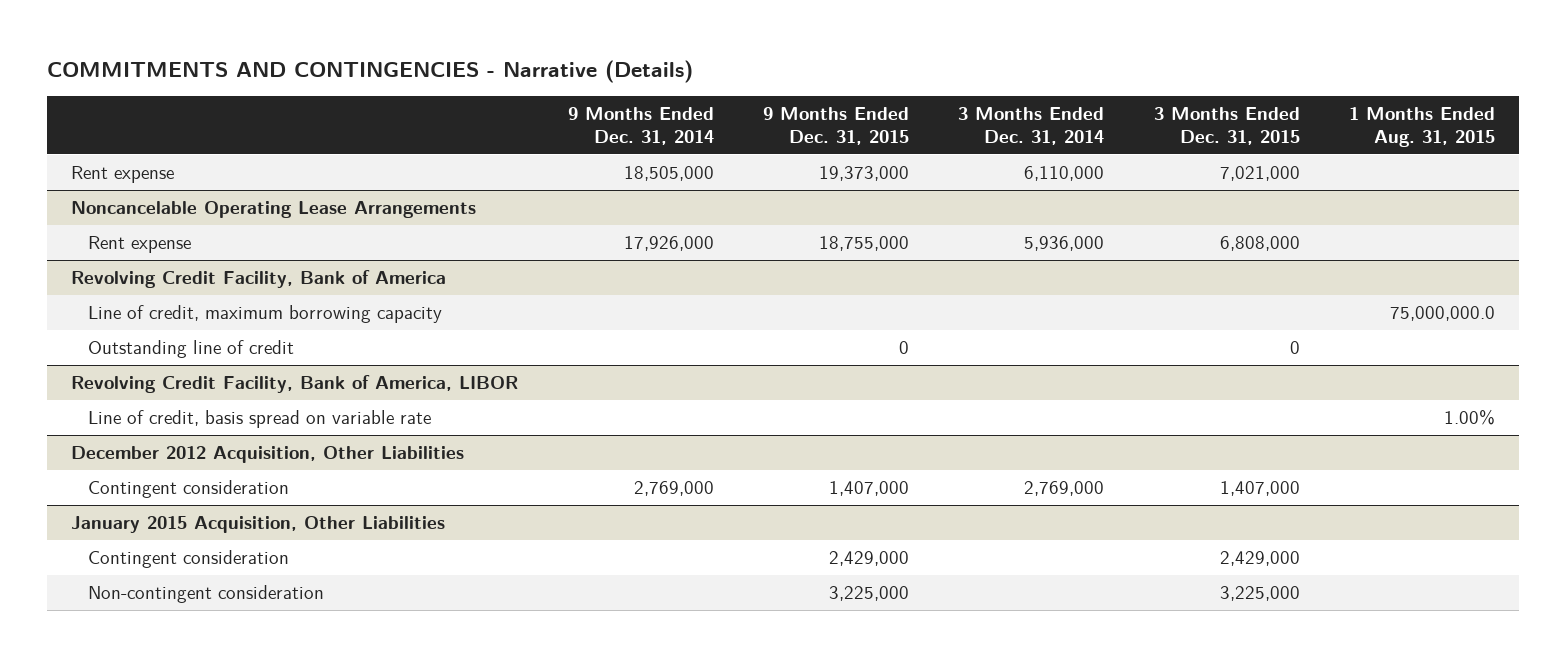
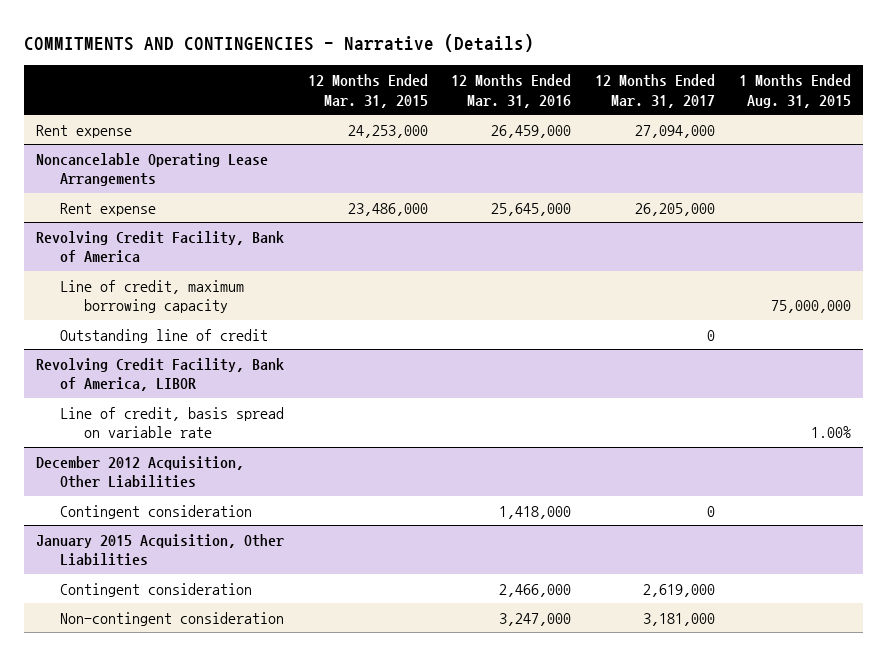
[567,107,714,145] 9 Months Ended Dec. 31, 2014 -> none
[763,107,910,145] 9 Months Ended Dec. 31, 2015 -> none
[958,107,1105,145] 3 Months Ended Dec. 31, 2014 -> none
[1153,107,1300,145] 3 Months Ended Dec. 31, 2015 -> none
none -> [307,74,428,108] 12 Months Ended Mar. 31, 2015
none -> [451,74,572,108] 12 Months Ended Mar. 31, 2016
none -> [595,74,716,108] 12 Months Ended Mar. 31, 2017
[1389,306,1495,322] 75,000,000.0 -> [770,300,851,314] 75,000,000

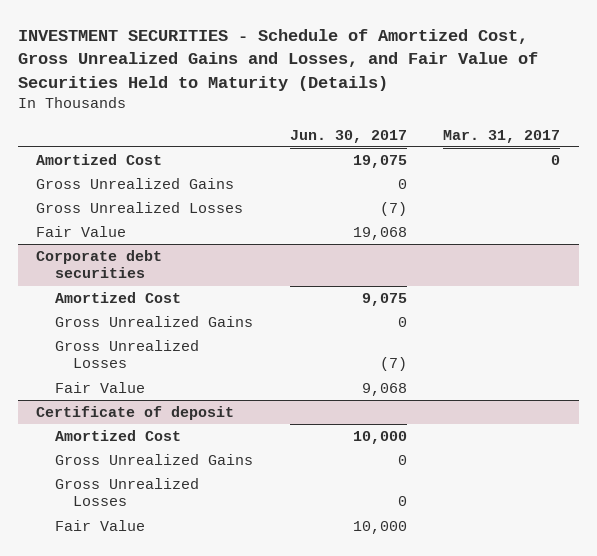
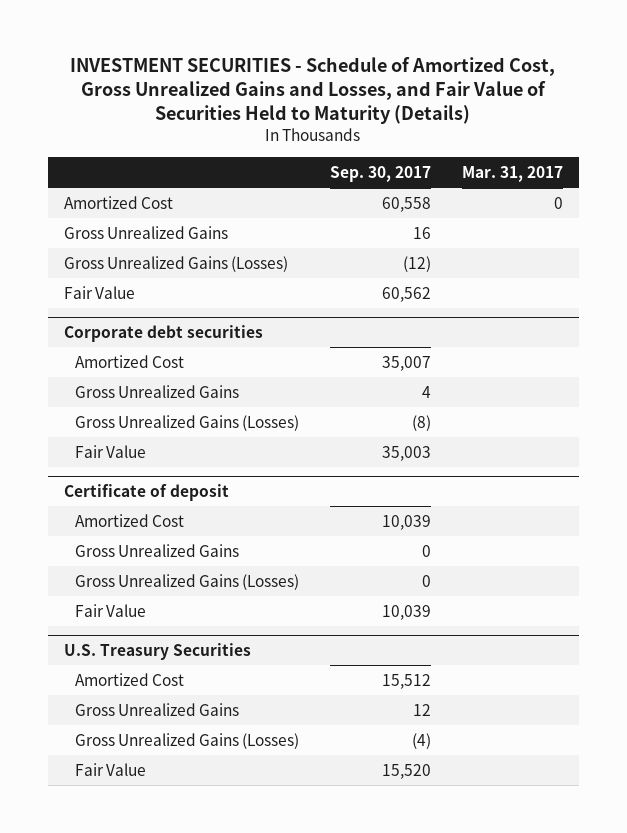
[289,129,407,143] Jun. 30, 2017 -> none
none -> [329,165,431,182] Sep. 30, 2017
[36,201,244,213] Gross Unrealized Losses -> [63,255,288,272] Gross Unrealized Gains (Losses)
[54,339,199,369] Gross Unrealized Losses -> [74,414,299,431] Gross Unrealized Gains (Losses)
[54,477,199,507] Gross Unrealized Losses -> [74,573,299,590] Gross Unrealized Gains (Losses)
none -> [63,642,251,660] U.S. Treasury Securities
none -> [74,672,184,686] Amortized Cost
none -> [74,702,239,716] Gross Unrealized Gains
none -> [74,732,299,749] Gross Unrealized Gains (Losses)
none -> [74,762,146,776] Fair Value

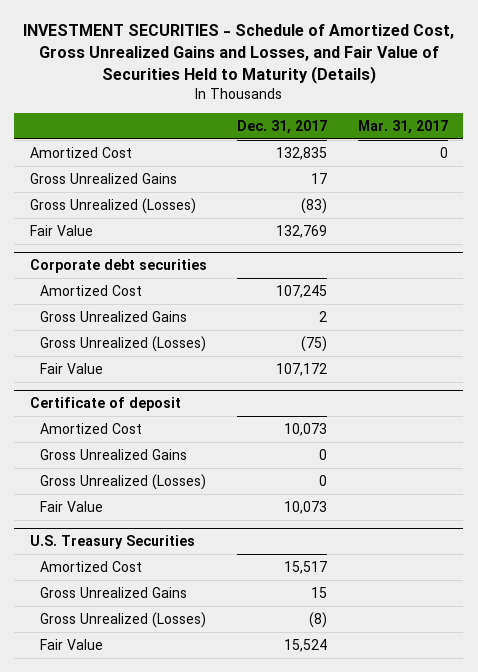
[329,165,431,182] Sep. 30, 2017 -> none
none -> [237,119,328,134] Dec. 31, 2017
[63,255,288,272] Gross Unrealized Gains (Losses) -> [29,198,196,215] Gross Unrealized (Losses)
[74,414,299,431] Gross Unrealized Gains (Losses) -> [40,336,207,353] Gross Unrealized (Losses)
[74,573,299,590] Gross Unrealized Gains (Losses) -> [40,474,207,491] Gross Unrealized (Losses)
[74,732,299,749] Gross Unrealized Gains (Losses) -> [40,612,207,629] Gross Unrealized (Losses)

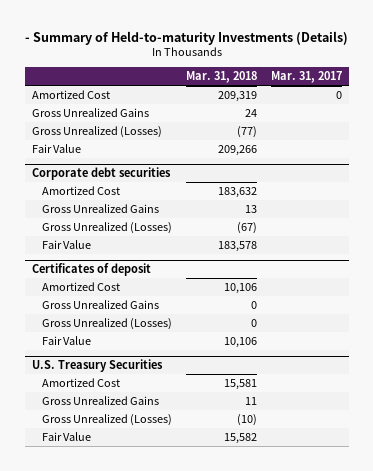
[22,24,454,84] INVESTMENT SECURITIES - Schedule of Amortized Cost, Gross Unrealized Gains and Losses, and Fair Value of Securities Held to Maturity (Details) -> [24,30,348,45] - Summary of Held-to-maturity Investments (Details)
[237,119,328,134] Dec. 31, 2017 -> none
none -> [185,71,257,84] Mar. 31, 2018
[29,397,181,412] Certificate of deposit -> [31,263,151,277] Certificates of deposit

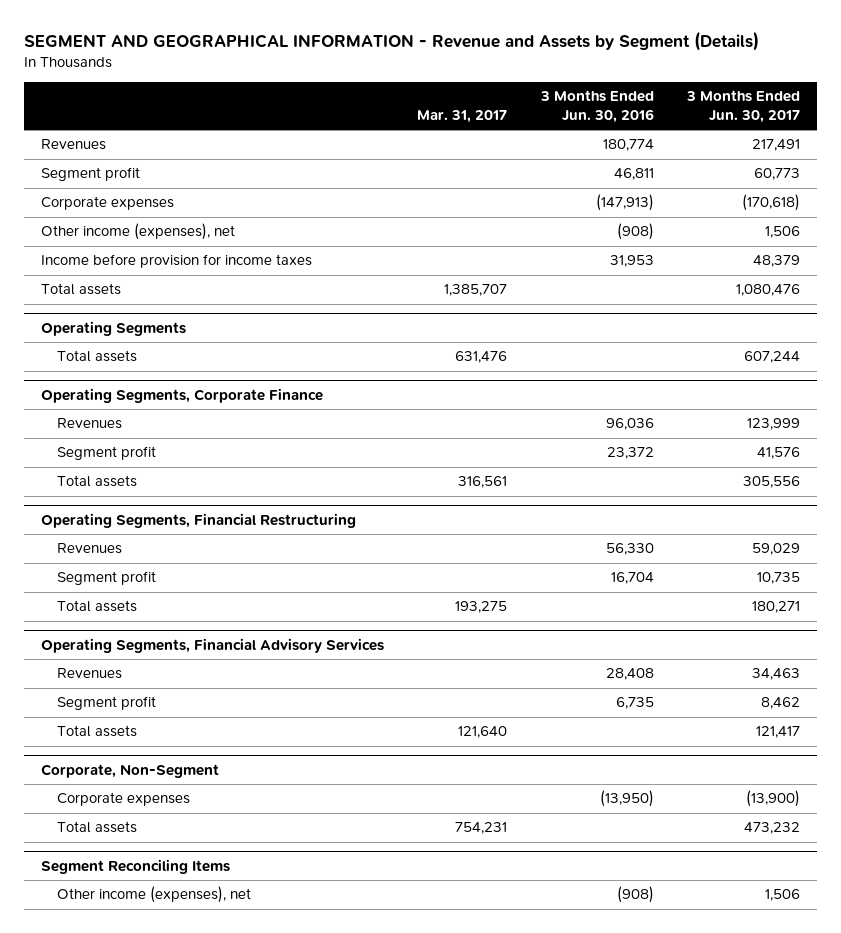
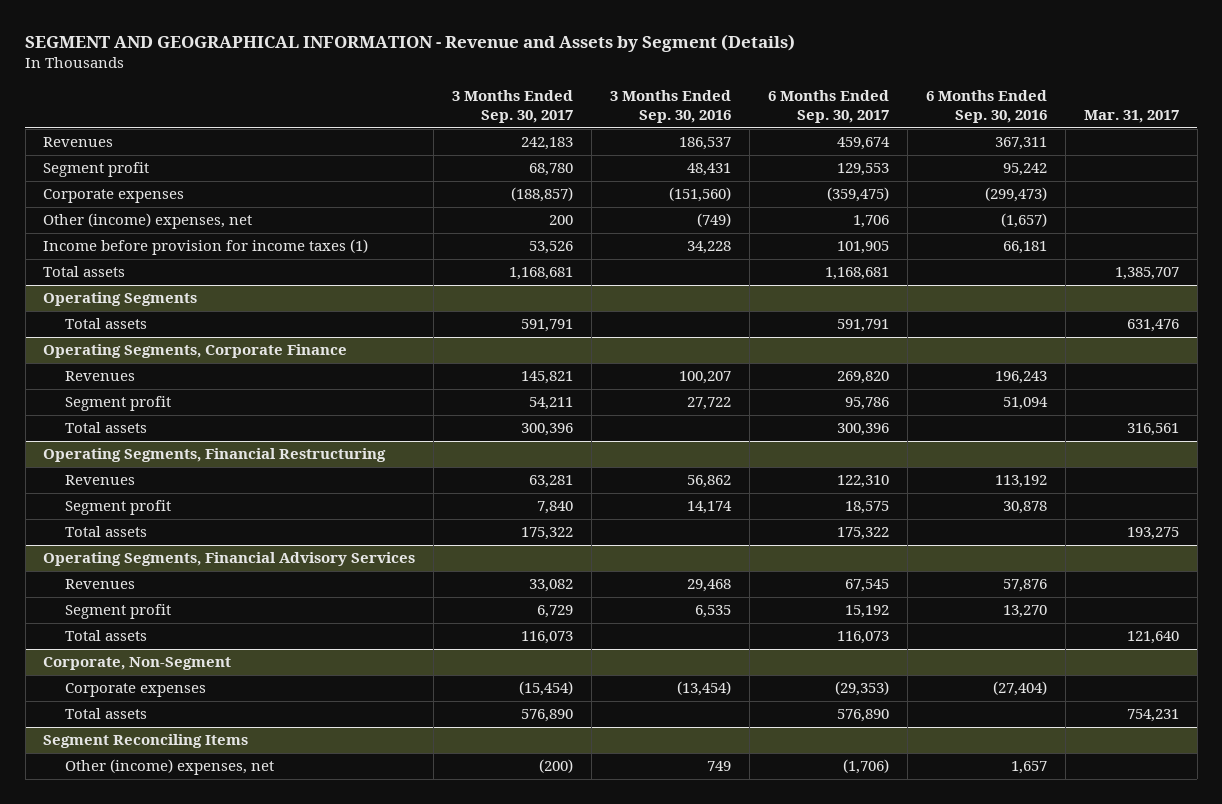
[539,90,654,123] 3 Months Ended Jun. 30, 2016 -> none
[685,90,800,123] 3 Months Ended Jun. 30, 2017 -> none
none -> [452,90,574,123] 3 Months Ended Sep. 30, 2017
none -> [610,90,732,123] 3 Months Ended Sep. 30, 2016
none -> [768,90,890,123] 6 Months Ended Sep. 30, 2017
none -> [925,90,1047,123] 6 Months Ended Sep. 30, 2016
[41,223,236,241] Other income (expenses), net -> [43,213,253,230] Other (income) expenses, net
[41,254,313,269] Income before provision for income taxes -> [43,239,369,256] Income before provision for income taxes (1)
[56,886,251,904] Other income (expenses), net -> [65,759,275,776] Other (income) expenses, net

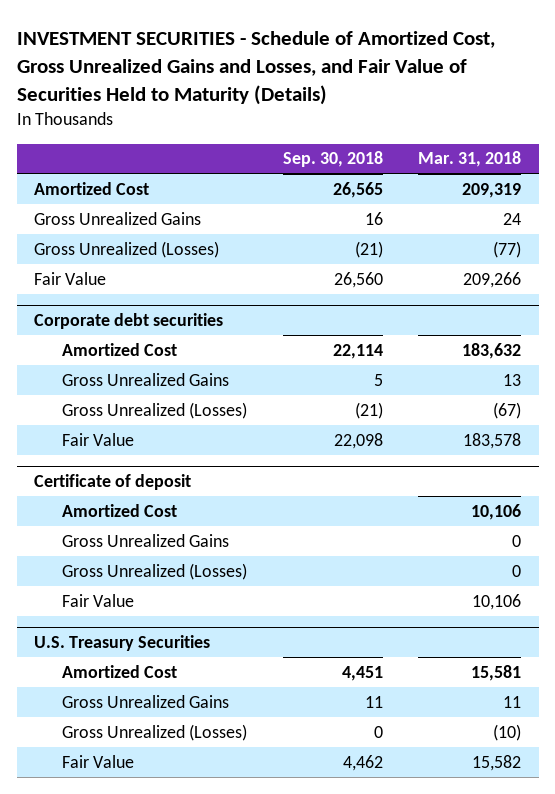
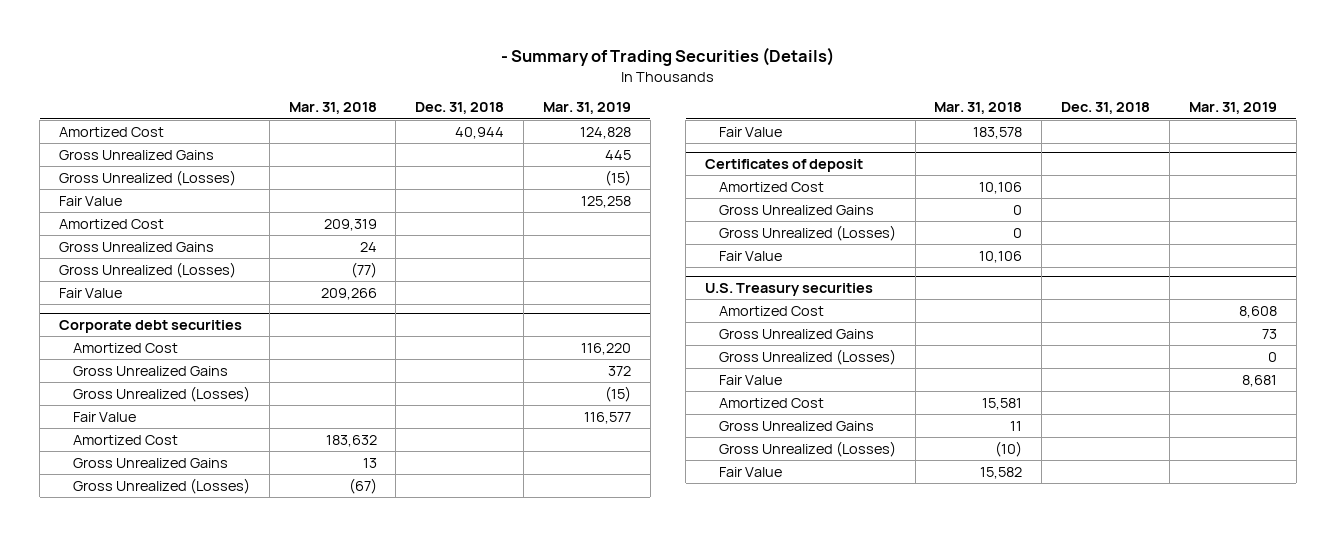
[16,30,495,105] INVESTMENT SECURITIES - Schedule of Amortized Cost, Gross Unrealized Gains and Losses, and Fair Value of Securities Held to Maturity (Details) -> [501,47,835,67] - Summary of Trading Securities (Details)
[282,151,383,168] Sep. 30, 2018 -> none
none -> [415,102,505,115] Dec. 31, 2018
none -> [542,102,631,115] Mar. 31, 2019
none -> [59,126,165,137] Amortized Cost
none -> [59,149,215,160] Gross Unrealized Gains
none -> [59,169,237,186] Gross Unrealized (Losses)
none -> [59,195,123,206] Fair Value
none -> [72,342,178,353] Amortized Cost
none -> [72,365,228,376] Gross Unrealized Gains
none -> [72,385,250,402] Gross Unrealized (Losses)
none -> [72,411,136,422] Fair Value
[34,474,192,491] Certificate of deposit -> [705,158,864,172] Certificates of deposit
[34,635,211,652] U.S. Treasury Securities -> [705,282,874,296] U.S. Treasury securities
none -> [718,305,824,316] Amortized Cost
none -> [718,328,874,339] Gross Unrealized Gains
none -> [718,348,896,365] Gross Unrealized (Losses)
none -> [718,374,782,385] Fair Value

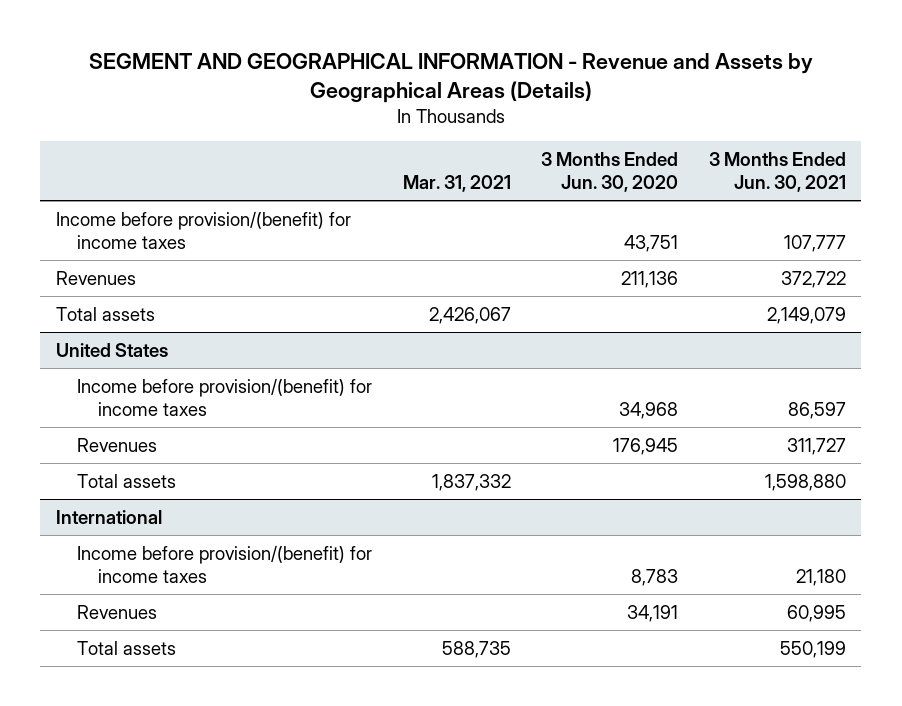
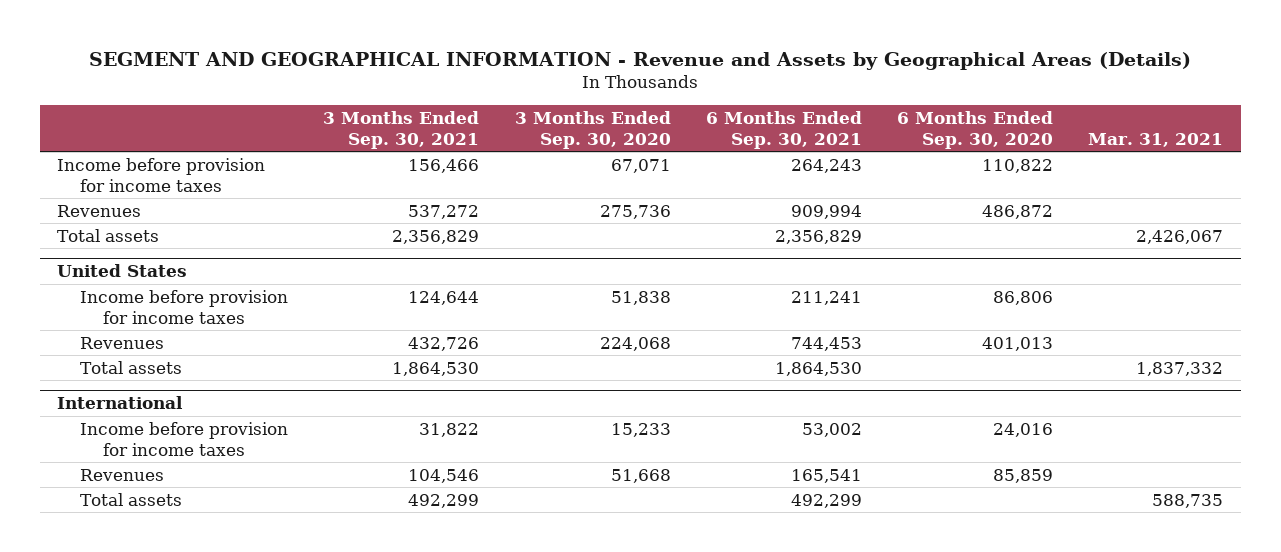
[541,152,679,193] 3 Months Ended Jun. 30, 2020 -> none
[708,152,846,193] 3 Months Ended Jun. 30, 2021 -> none
none -> [323,110,480,149] 3 Months Ended Sep. 30, 2021
none -> [514,110,671,149] 3 Months Ended Sep. 30, 2020
none -> [705,110,862,149] 6 Months Ended Sep. 30, 2021
none -> [897,110,1054,149] 6 Months Ended Sep. 30, 2020
[55,210,351,249] Income before provision/(benefit) for income taxes -> [57,157,266,192] Income before provision for income taxes
[76,377,372,416] Income before provision/(benefit) for income taxes -> [80,289,289,324] Income before provision for income taxes
[76,544,372,583] Income before provision/(benefit) for income taxes -> [80,421,289,456] Income before provision for income taxes

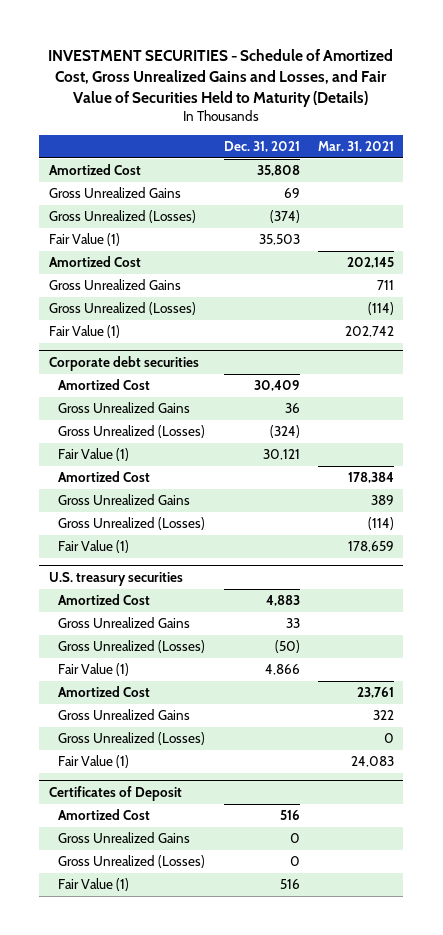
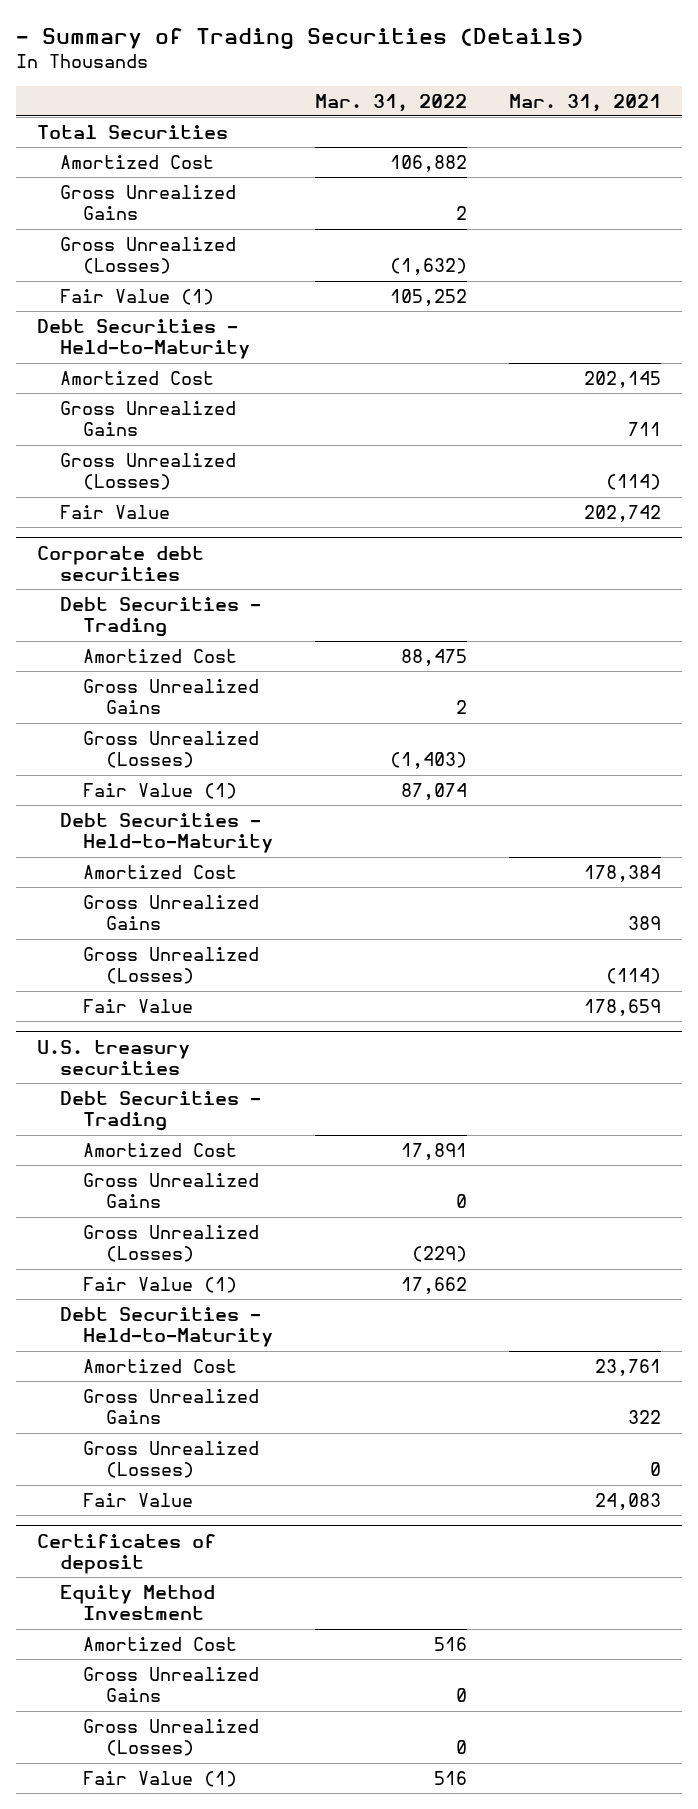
[48,48,394,107] INVESTMENT SECURITIES - Schedule of Amortized Cost, Gross Unrealized Gains and Losses, and Fair Value of Securities Held to Maturity (Details) -> [16,27,585,49] - Summary of Trading Securities (Details)
[223,141,300,153] Dec. 31, 2021 -> none
none -> [315,93,468,112] Mar. 31, 2022
none -> [37,124,229,139] Total Securities
none -> [37,318,251,360] Debt Securities - Held-to-Maturity
[48,325,120,339] Fair Value (1) -> [60,504,171,519] Fair Value
none -> [60,596,262,638] Debt Securities - Trading
none -> [60,812,274,854] Debt Securities - Held-to-Maturity
[58,540,130,554] Fair Value (1) -> [83,998,194,1013] Fair Value
none -> [60,1090,262,1132] Debt Securities - Trading
none -> [60,1306,274,1348] Debt Securities - Held-to-Maturity
[58,755,130,769] Fair Value (1) -> [83,1492,194,1507] Fair Value
[48,786,182,802] Certificates of Deposit -> [37,1533,217,1575] Certificates of deposit
none -> [60,1584,216,1621] Equity Method Investment

